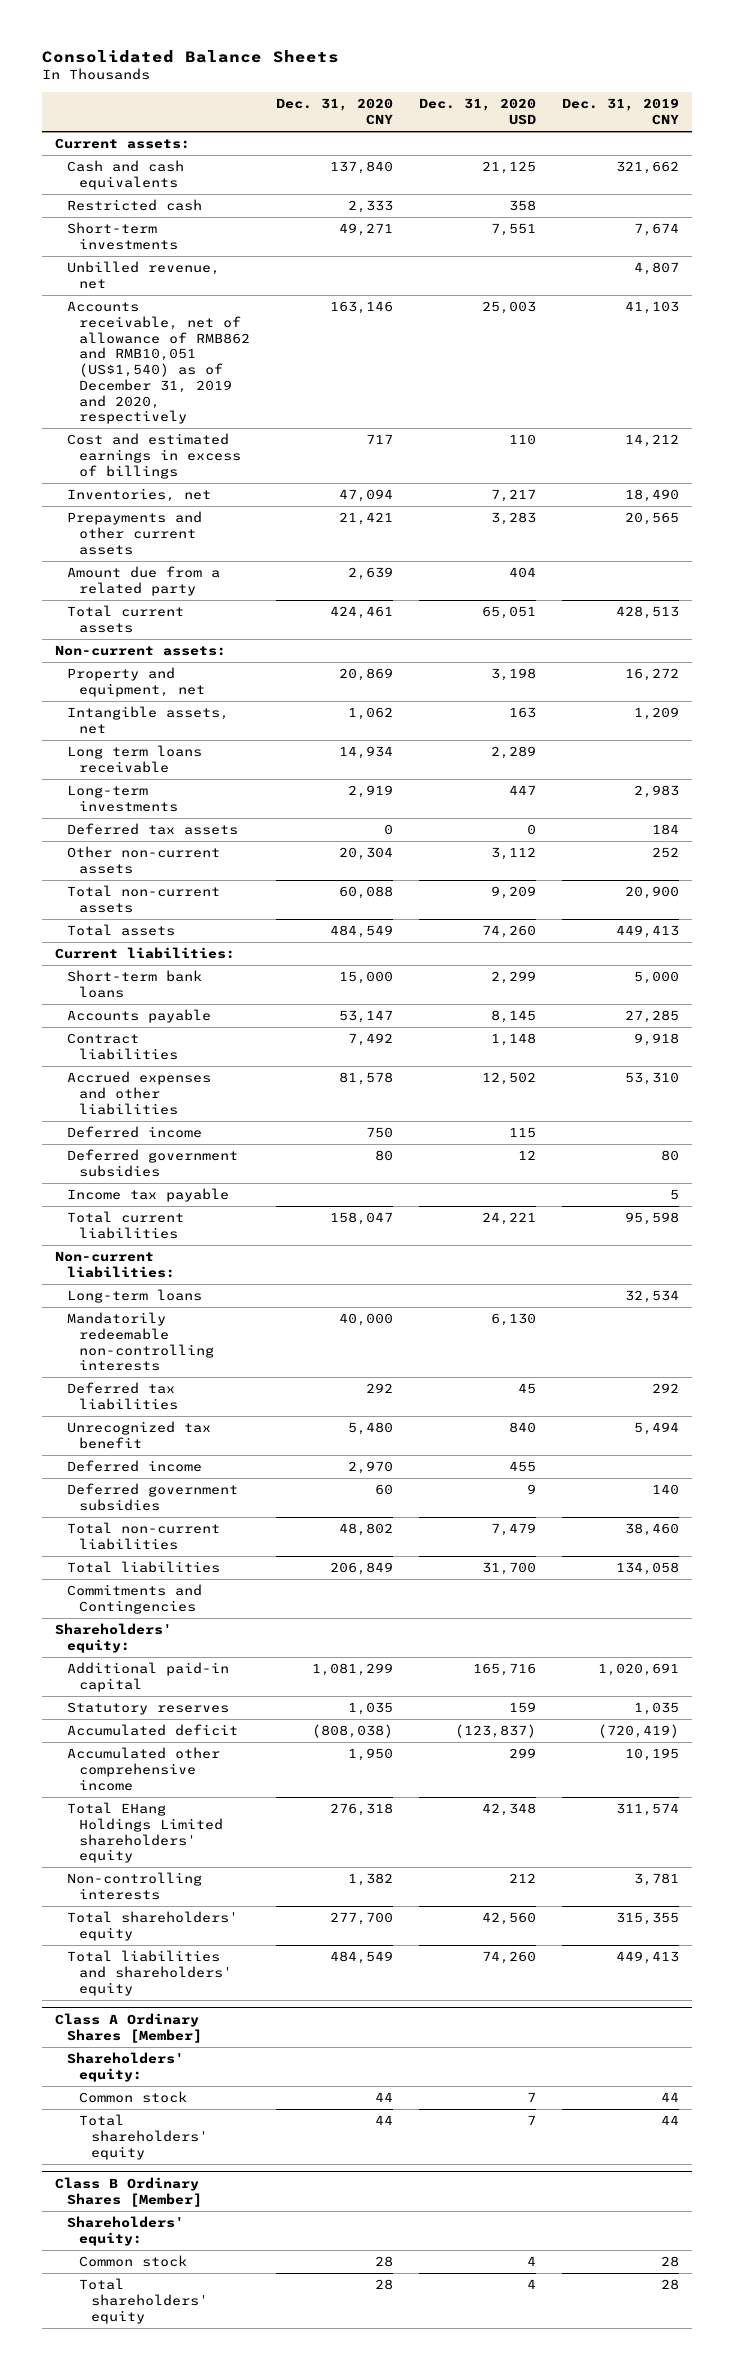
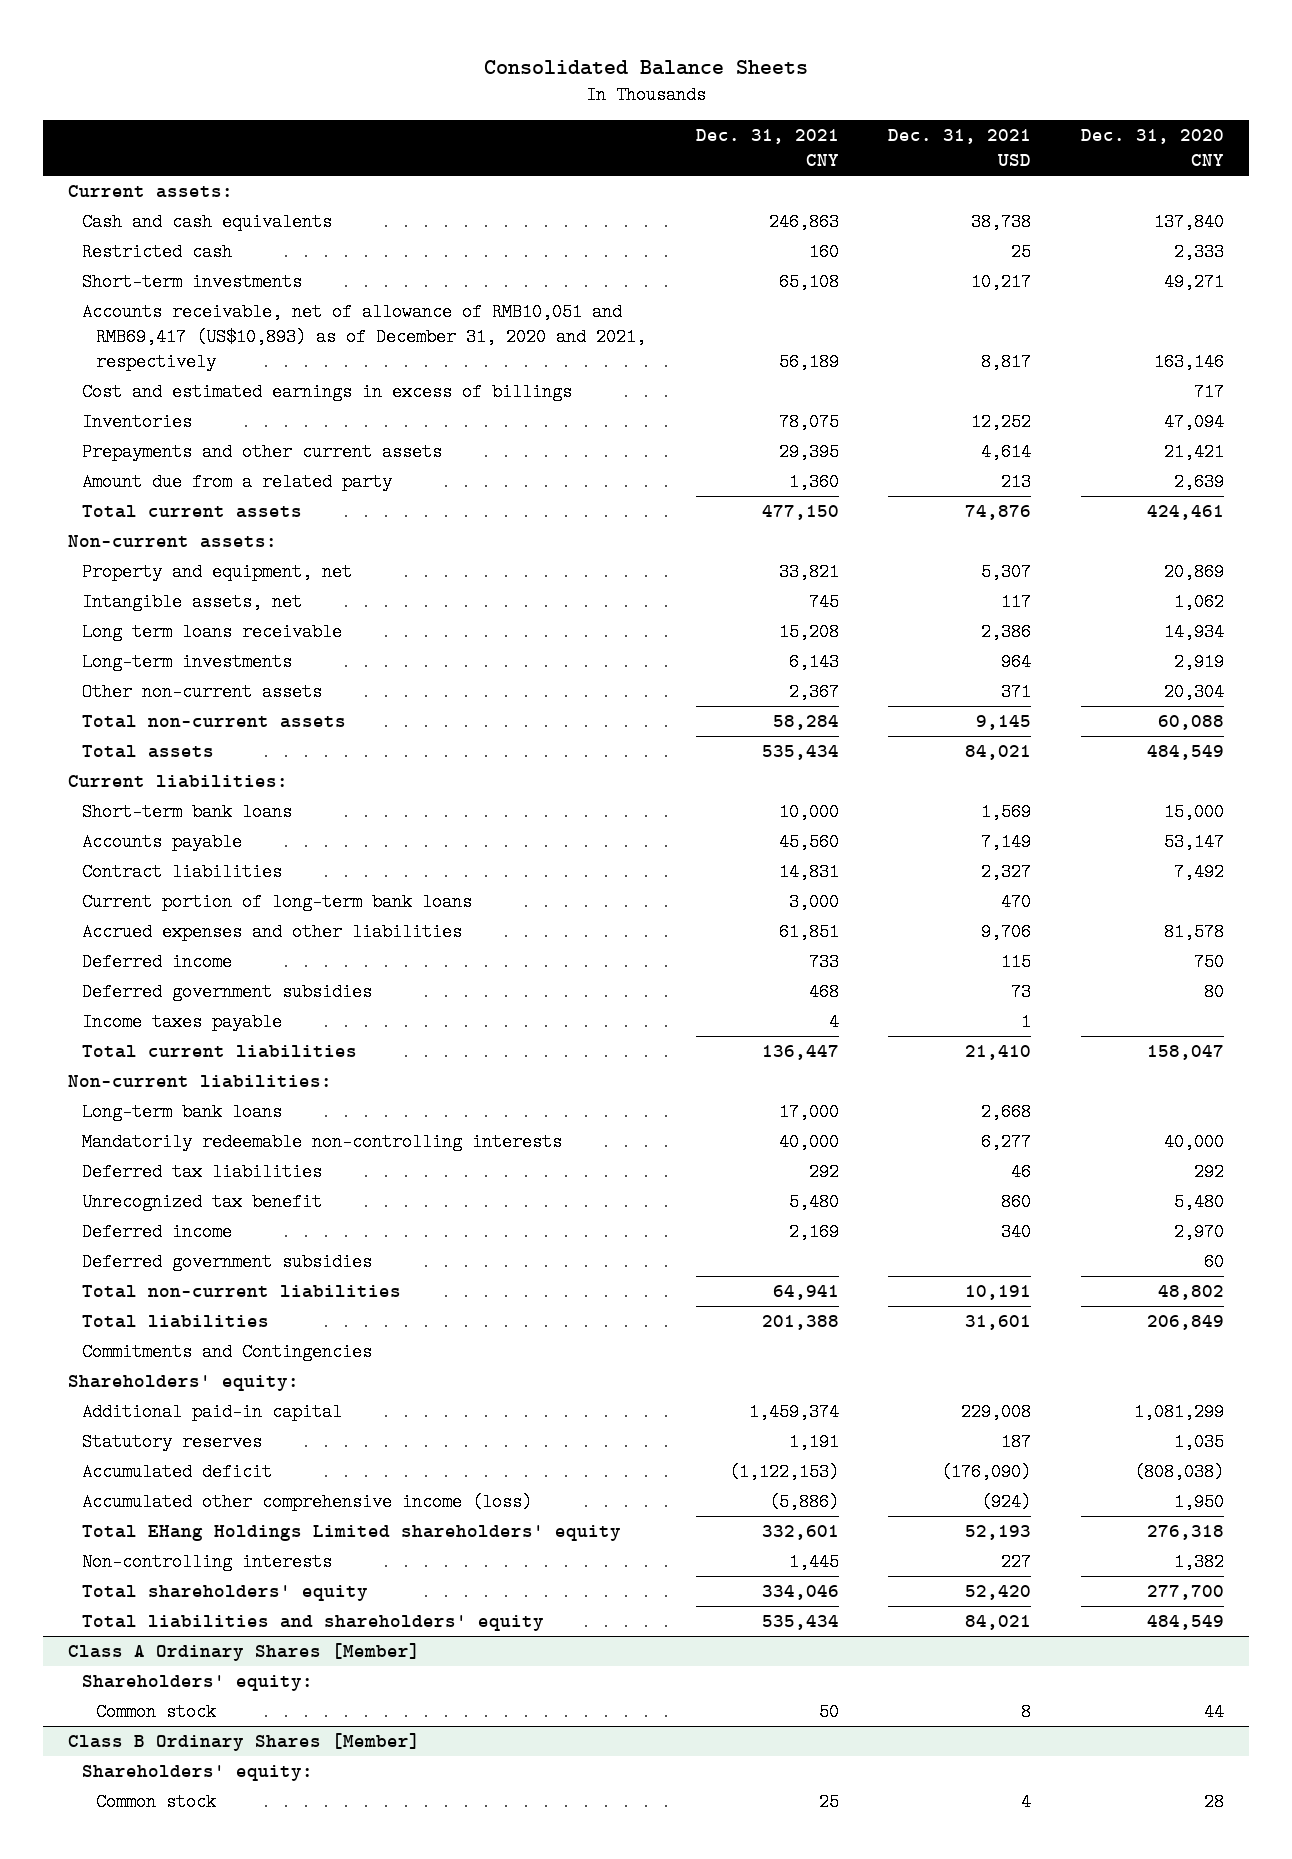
[419,98,537,126] Dec. 31, 2020 USD -> none
[561,98,679,126] Dec. 31, 2019 CNY -> none
none -> [695,128,839,166] Dec. 31, 2021 CNY
none -> [888,128,1032,166] Dec. 31, 2021 USD
[67,261,221,289] Unbilled revenue, net -> none
[67,301,251,425] Accounts receivable, net of allowance of RMB862 and RMB10,051 (US$1,540) as of December 31, 2019 and 2020, respectively -> [82,303,647,372] Accounts receivable, net of allowance of RMB10,051 and RMB69,417 (US$10,893) as of December 31, 2020 and 2021, respectively
[67,488,212,503] Inventories, net -> [82,413,193,432] Inventories
[67,823,239,836] Deferred tax assets -> none
none -> [82,893,473,912] Current portion of long-term bank loans
[67,1188,230,1203] Income tax payable -> [82,1013,283,1032] Income taxes payable
[67,1289,203,1304] Long-term loans -> [82,1103,283,1122] Long-term bank loans
[67,1747,221,1791] Accumulated other comprehensive income -> [82,1493,533,1512] Accumulated other comprehensive income (loss)
[79,2114,209,2160] Total shareholders' equity -> none
[79,2278,209,2324] Total shareholders' equity -> none

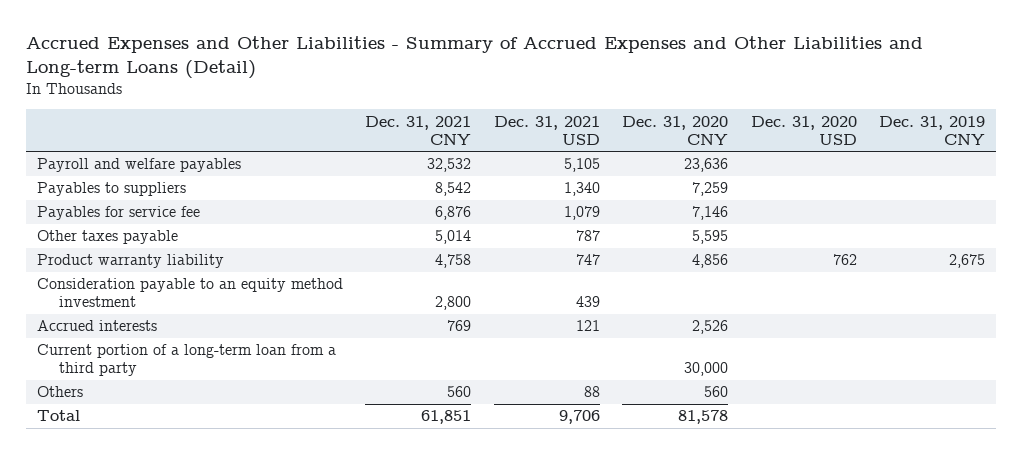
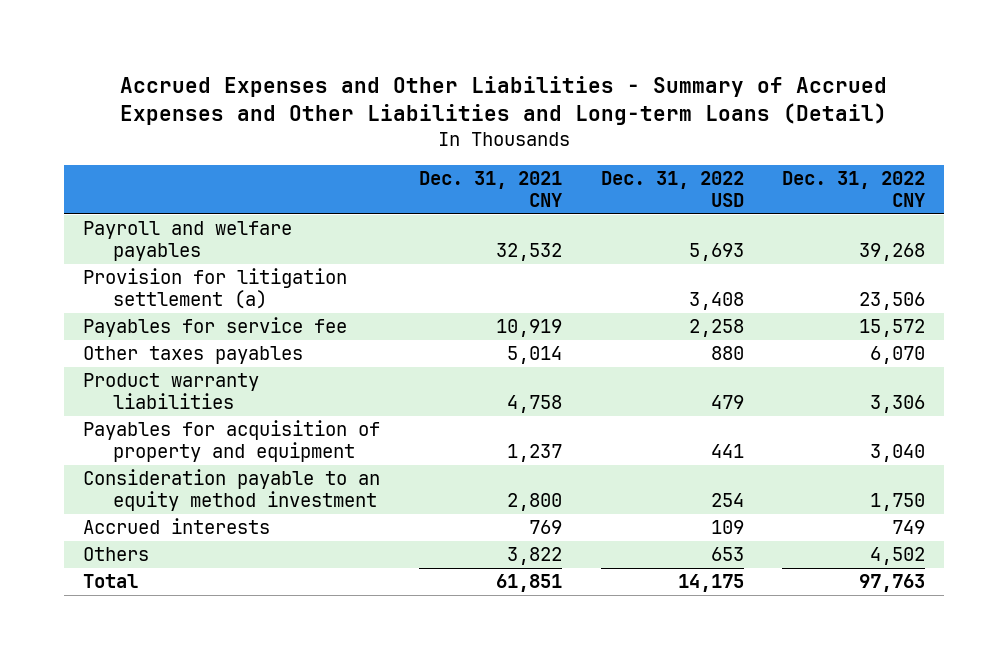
[493,115,600,145] Dec. 31, 2021 USD -> none
[622,115,729,145] Dec. 31, 2020 CNY -> none
[750,115,857,145] Dec. 31, 2020 USD -> none
[878,115,985,145] Dec. 31, 2019 CNY -> none
none -> [600,170,744,207] Dec. 31, 2022 USD
none -> [782,170,926,207] Dec. 31, 2022 CNY
[36,182,186,197] Payables to suppliers -> none
none -> [83,268,348,310] Provision for litigation settlement (a)
[435,206,472,221] 6,876 -> [495,319,562,338] 10,919
[36,230,178,245] Other taxes payable -> [83,346,304,365] Other taxes payables
[36,254,224,269] Product warranty liability -> [83,373,260,410] Product warranty liabilities
none -> [83,420,381,463] Payables for acquisition of property and equipment
[36,344,336,377] Current portion of a long-term loan from a third party -> none
[447,386,472,398] 560 -> [506,547,562,566] 3,822

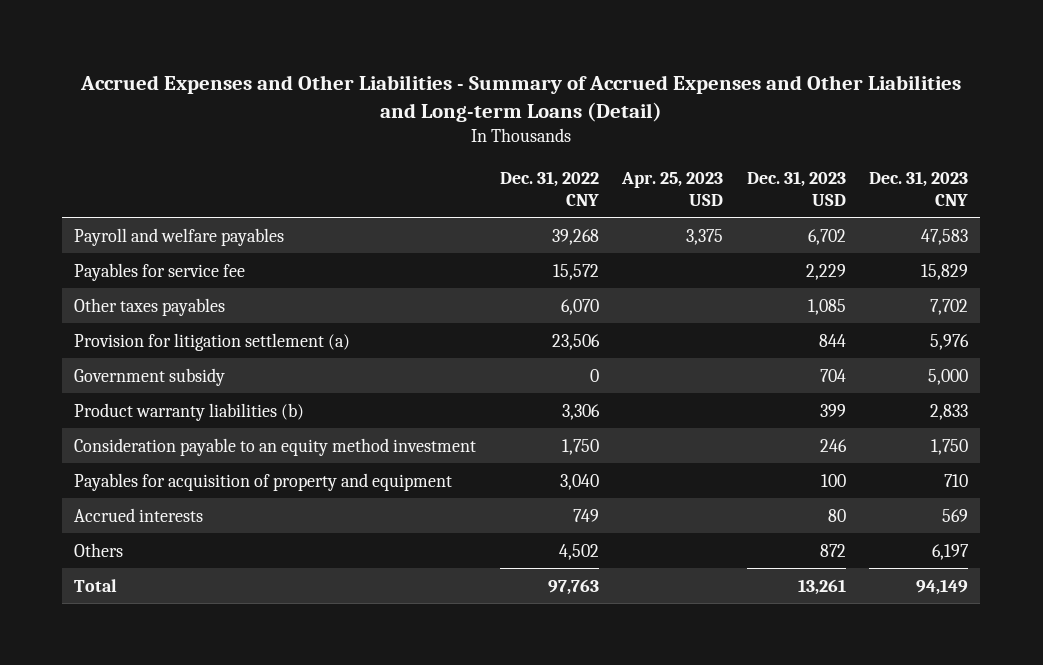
[418,170,562,207] Dec. 31, 2021 CNY -> none
[600,170,744,207] Dec. 31, 2022 USD -> none
none -> [621,171,724,206] Apr. 25, 2023 USD
none -> [746,170,846,206] Dec. 31, 2023 USD
none -> [869,170,969,206] Dec. 31, 2023 CNY
[83,268,348,310] Provision for litigation settlement (a) -> [74,332,351,351] Provision for litigation settlement (a)
none -> [74,367,226,386] Government subsidy
[83,373,260,410] Product warranty liabilities -> [74,402,305,421] Product warranty liabilities (b)
[83,420,381,463] Payables for acquisition of property and equipment -> [74,472,453,491] Payables for acquisition of property and equipment

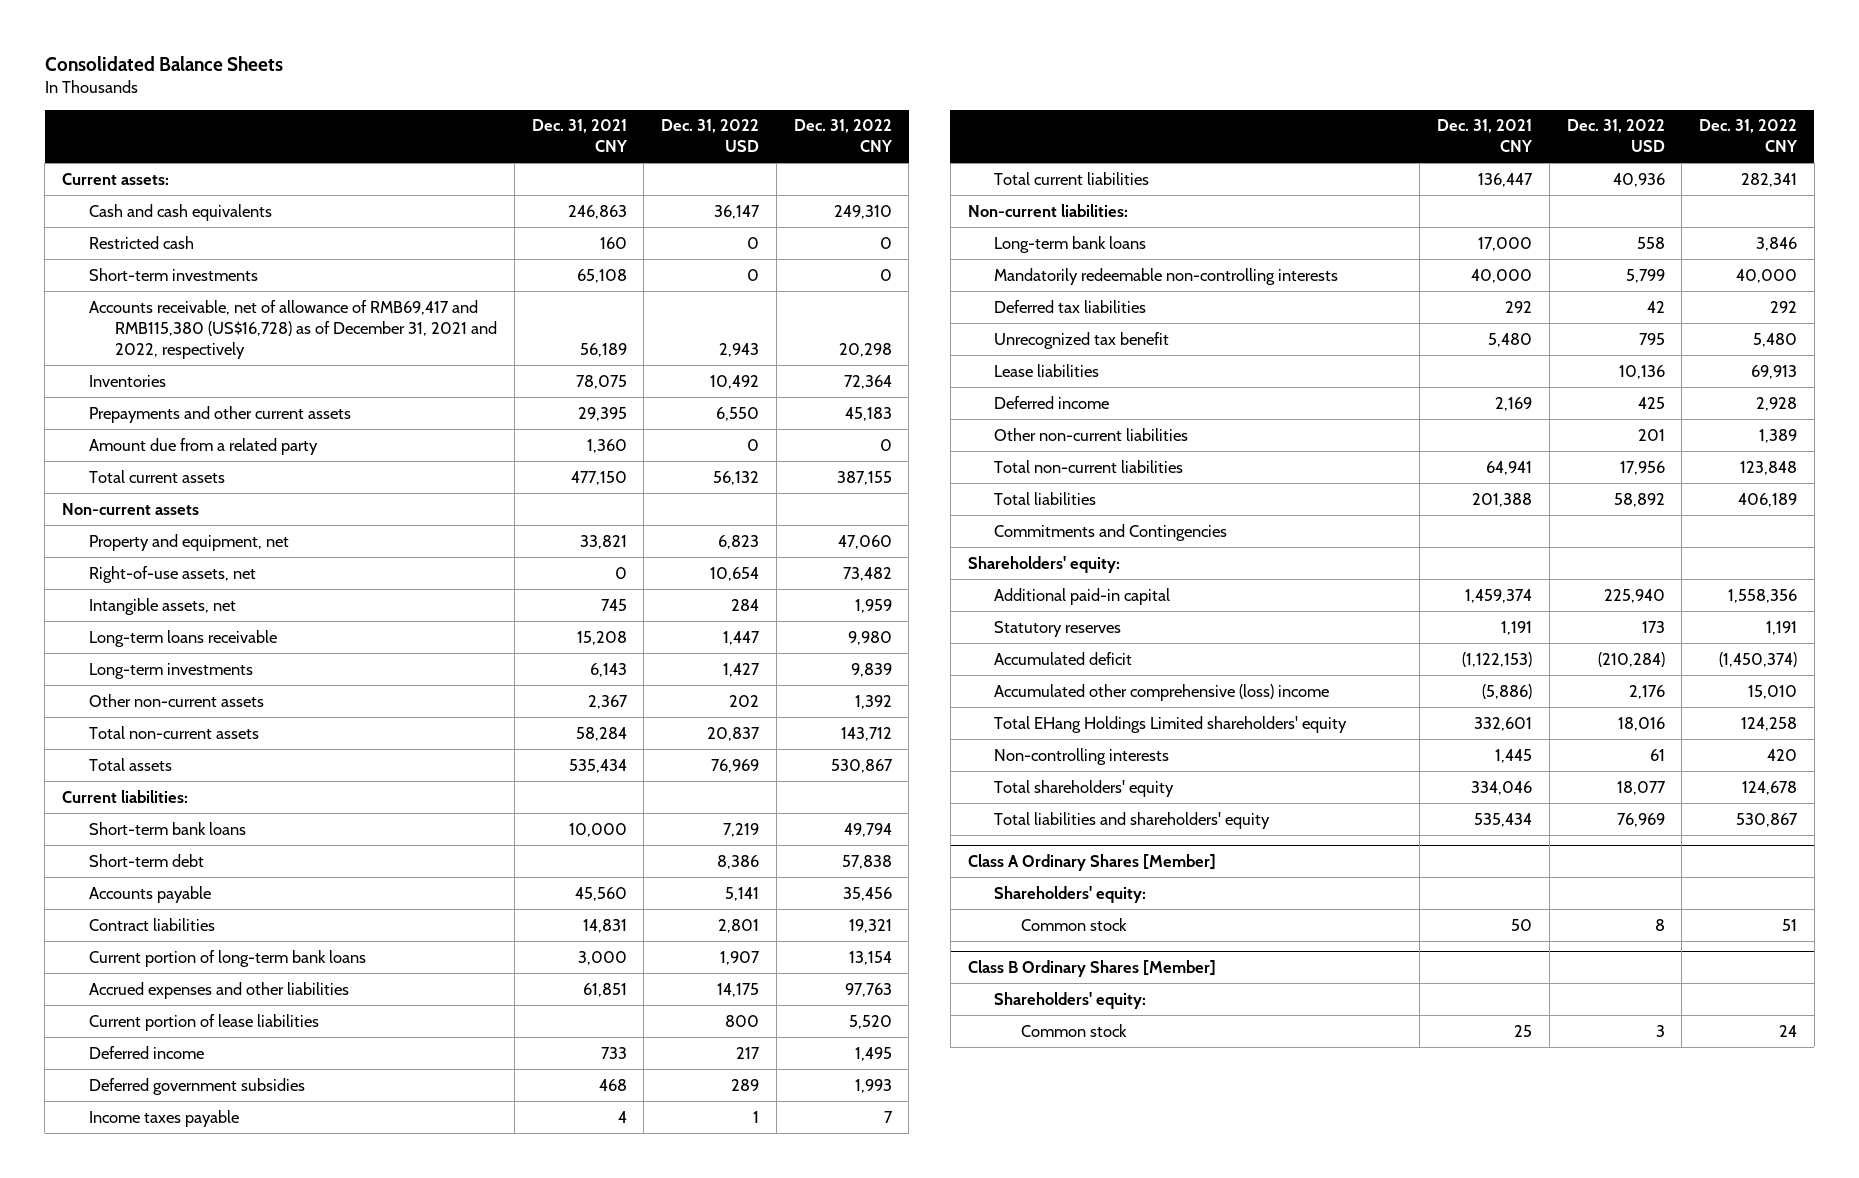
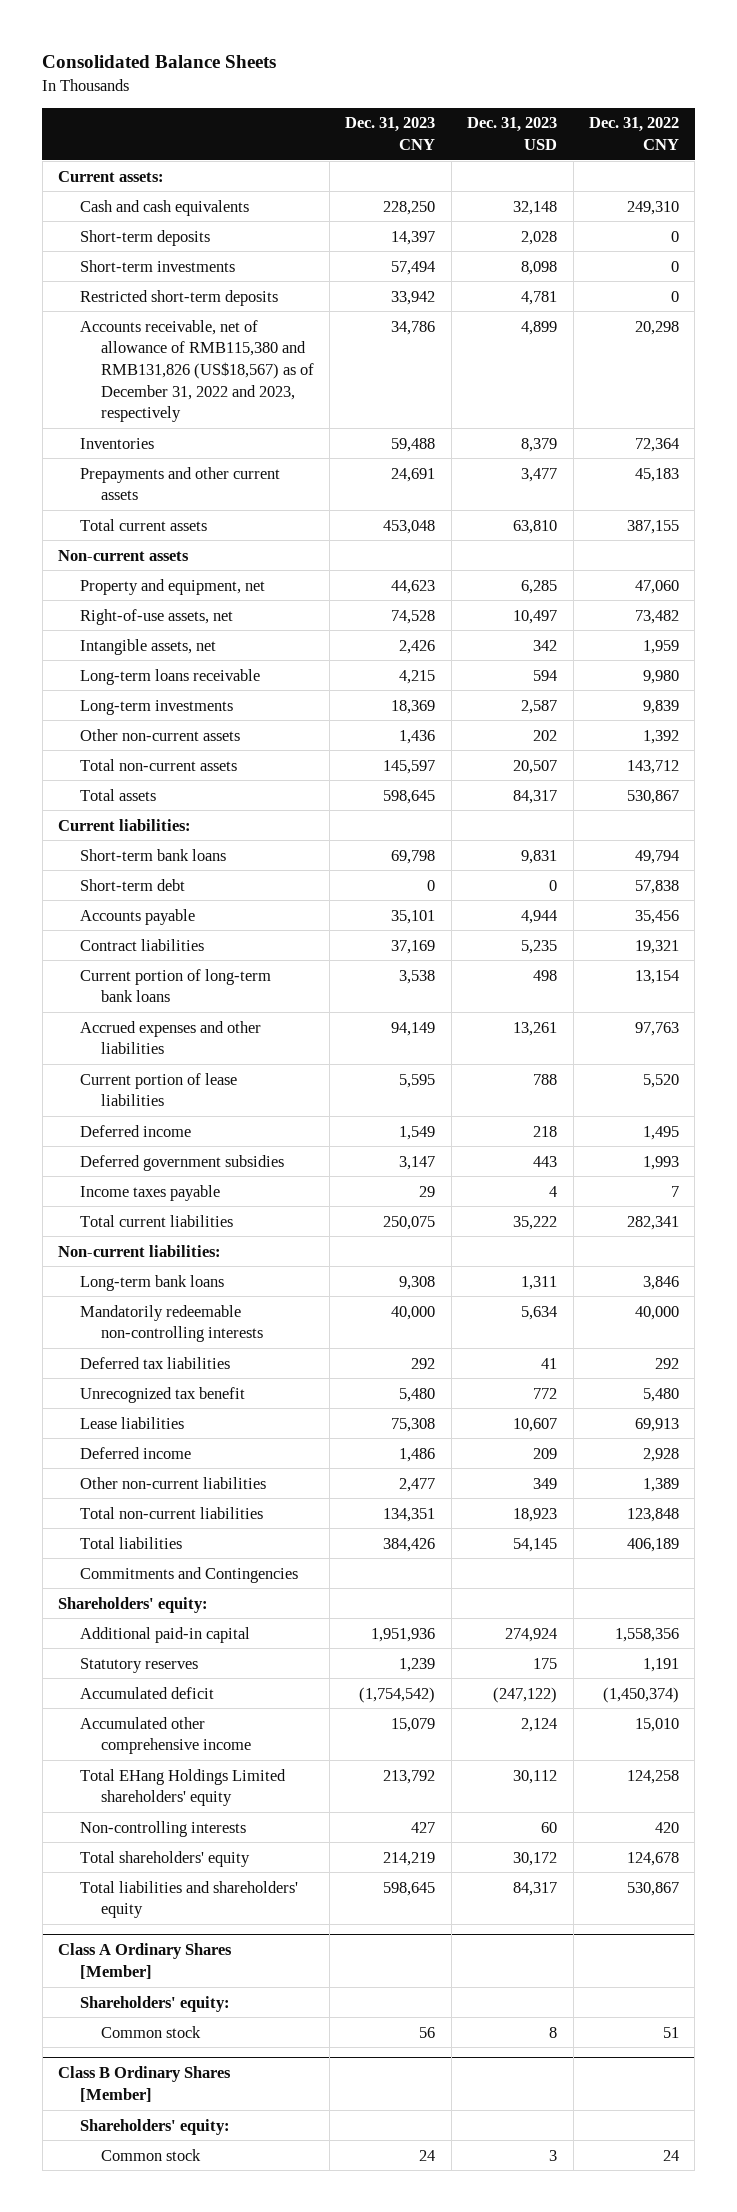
[531,119,627,153] Dec. 31, 2021 CNY -> none
[661,119,760,153] Dec. 31, 2022 USD -> none
none -> [345,117,436,150] Dec. 31, 2023 CNY
none -> [467,117,558,150] Dec. 31, 2023 USD
[88,235,194,249] Restricted cash -> none
none -> [79,229,210,246] Short-term deposits
none -> [79,289,278,306] Restricted short-term deposits
[88,299,498,360] Accounts receivable, net of allowance of RMB69,417 and RMB115,380 (US$16,728) as of December 31, 2021 and 2022, respectively -> [79,319,314,423] Accounts receivable, net of allowance of RMB115,380 and RMB131,826 (US$18,567) as of December 31, 2022 and 2023, respectively
[88,437,318,455] Amount due from a related party -> none
[994,683,1330,701] Accumulated other comprehensive (loss) income -> [79,1716,251,1755] Accumulated other comprehensive income

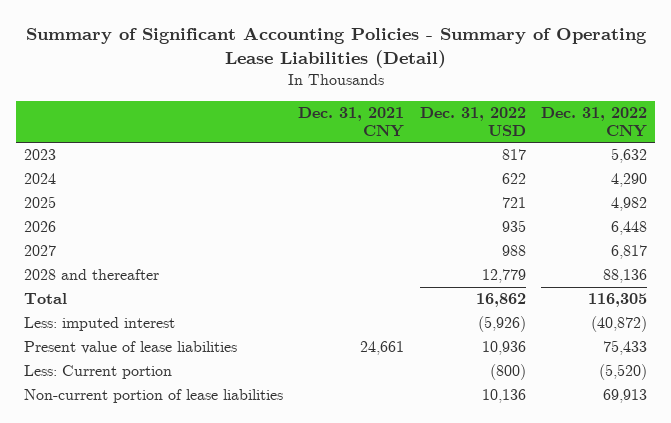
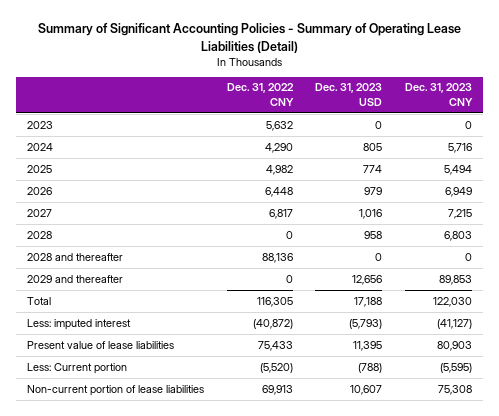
[298,106,405,137] Dec. 31, 2021 CNY -> none
[419,106,526,136] Dec. 31, 2022 USD -> none
none -> [315,83,383,106] Dec. 31, 2023 USD
none -> [404,83,473,106] Dec. 31, 2023 CNY
none -> [27,230,53,239] 2028
none -> [27,274,124,283] 2029 and thereafter

